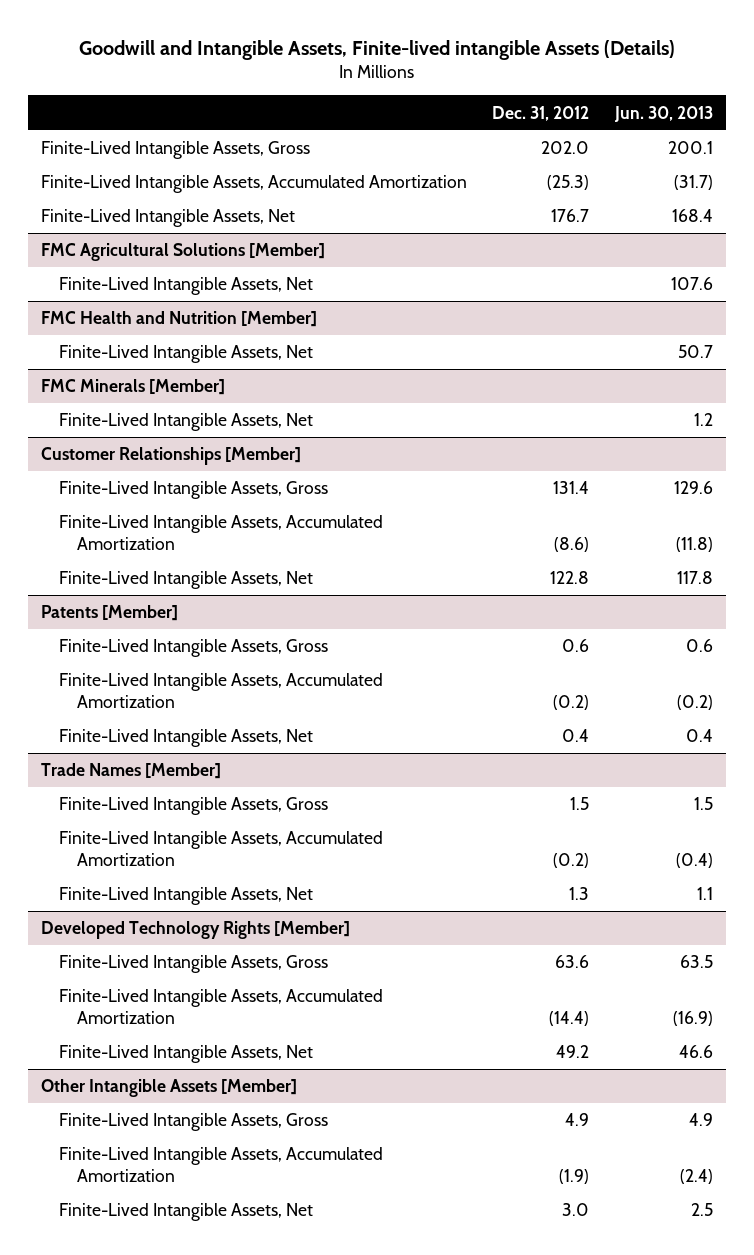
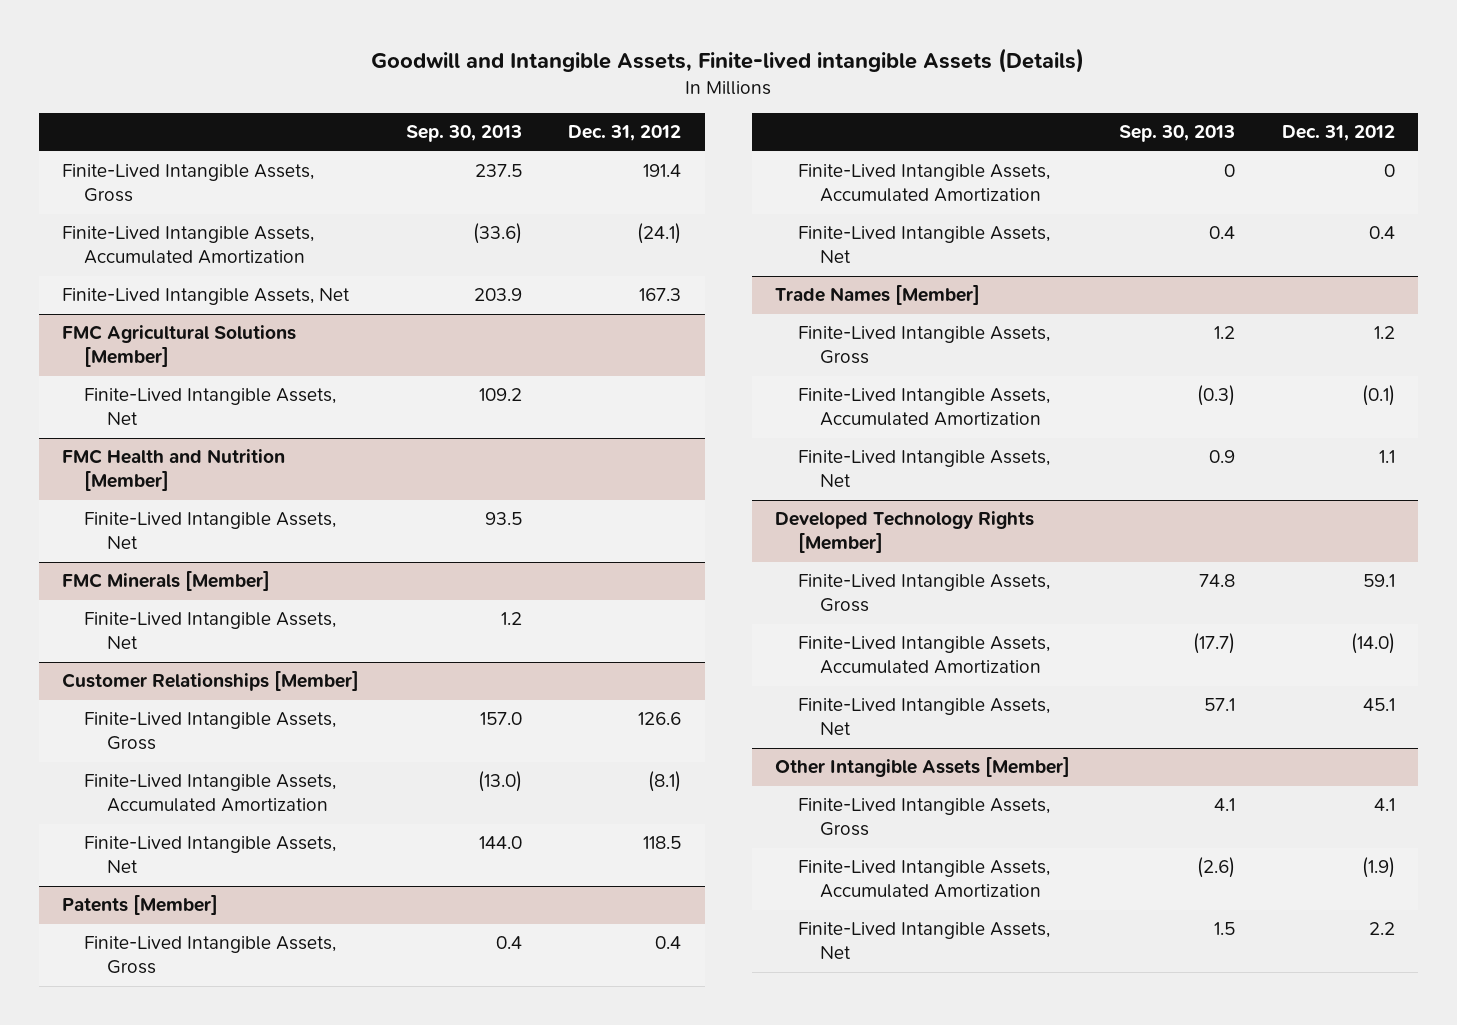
[614,105,714,122] Jun. 30, 2013 -> none
none -> [405,125,522,143] Sep. 30, 2013
[541,141,590,155] 202.0 -> [643,164,682,178] 191.4
[547,175,590,191] (25.3) -> [637,223,682,245] (24.1)
[551,209,590,223] 176.7 -> [639,288,682,302] 167.3
[553,481,590,495] 131.4 -> [638,712,682,726] 126.6
[554,536,590,552] (8.6) -> [648,771,682,793] (8.1)
[550,571,590,585] 122.8 -> [643,836,682,850] 118.5
[562,639,590,653] 0.6 -> [655,936,682,950] 0.4
[553,694,590,710] (0.2) -> [1383,164,1395,178] 0
[570,797,590,811] 1.5 -> [1373,326,1395,340] 1.2
[553,852,590,868] (0.2) -> [1361,385,1395,407] (0.1)
[569,887,590,901] 1.3 -> [1378,450,1395,464] 1.1
[555,955,590,969] 63.6 -> [1362,574,1395,588] 59.1
[549,1010,590,1026] (14.4) -> [1350,633,1395,655] (14.0)
[556,1045,590,1059] 49.2 -> [1362,698,1395,712] 45.1
[565,1113,590,1127] 4.9 -> [1373,798,1395,812] 4.1
[562,1203,590,1217] 3.0 -> [1368,922,1395,936] 2.2

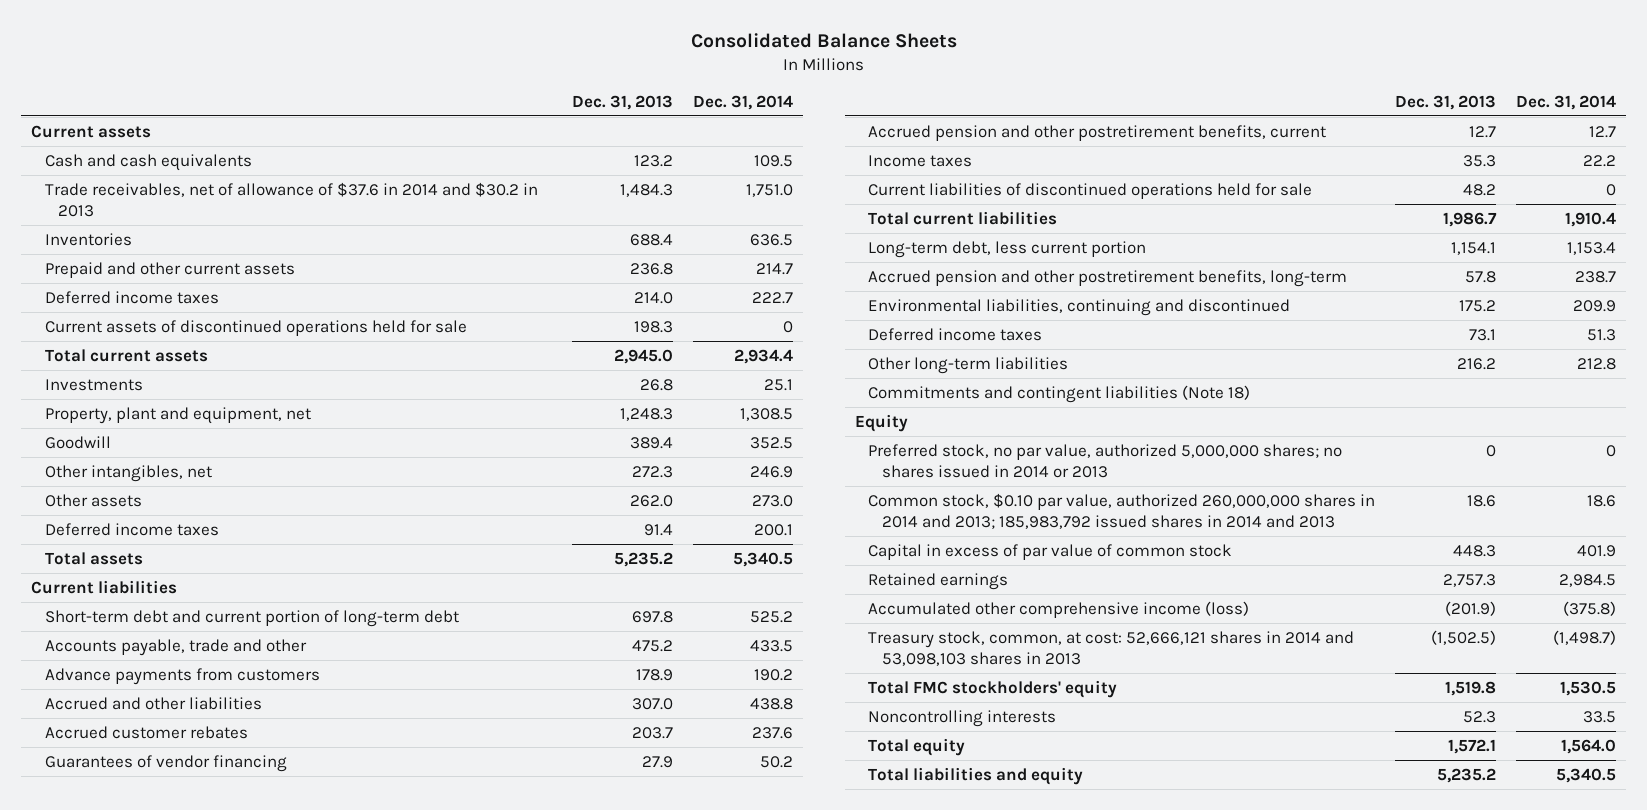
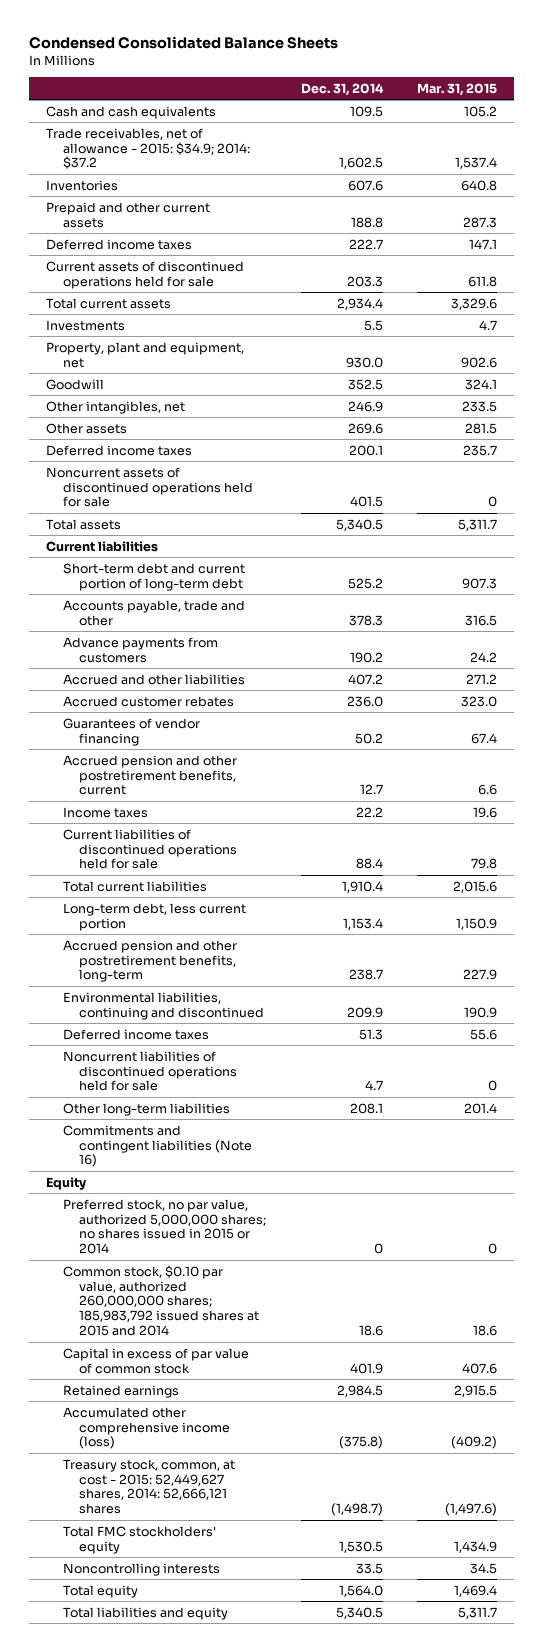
[690,33,957,49] Consolidated Balance Sheets -> [28,35,338,49] Condensed Consolidated Balance Sheets
[571,94,673,110] Dec. 31, 2013 -> none
none -> [416,82,497,96] Mar. 31, 2015
[31,124,152,138] Current assets -> none
[44,181,538,218] Trade receivables, net of allowance of $37.6 in 2014 and $30.2 in 2013 -> [45,127,250,170] Trade receivables, net of allowance - 2015: $34.9; 2014: $37.2
[745,183,793,197] 1,751.0 -> [338,157,383,170] 1,602.5
[749,233,793,246] 636.5 -> [347,179,383,191] 607.6
[755,262,793,275] 214.7 -> [350,216,383,228] 188.8
[782,320,793,333] 0 -> [346,275,383,287] 203.3
[763,378,793,391] 25.1 -> [363,319,383,331] 5.5
[739,407,793,421] 1,308.5 -> [345,356,383,368] 930.0
[751,494,793,507] 273.0 -> [347,422,383,434] 269.6
none -> [45,466,253,508] Noncurrent assets of discontinued operations held for sale
[749,639,793,652] 433.5 -> [348,614,383,626] 378.3
[749,697,793,710] 438.8 -> [347,673,383,685] 407.2
[751,726,793,739] 237.6 -> [346,695,383,707] 236.0
[1606,183,1617,196] 0 -> [355,858,383,870] 88.4
none -> [62,1050,238,1092] Noncurrent liabilities of discontinued operations held for sale
[1577,357,1617,370] 212.8 -> [349,1102,383,1114] 208.1
[868,384,1251,403] Commitments and contingent liabilities (Note 18) -> [62,1124,253,1168] Commitments and contingent liabilities (Note 16)
[868,443,1343,479] Preferred stock, no par value, authorized 5,000,000 shares; no shares issued in 2014 or 2013 -> [62,1198,267,1255] Preferred stock, no par value, authorized 5,000,000 shares; no shares issued in 2015 or 2014
[868,492,1376,530] Common stock, $0.10 par value, authorized 260,000,000 shares in 2014 and 2013; 185,983,792 issued shares in 2014 and 2013 -> [62,1264,260,1336] Common stock, $0.10 par value, authorized 260,000,000 shares; 185,983,792 issued shares at 2015 and 2014
[868,630,1355,667] Treasury stock, common, at cost: 52,666,121 shares in 2014 and 53,098,103 shares in 2013 -> [62,1458,235,1515] Treasury stock, common, at cost - 2015: 52,449,627 shares, 2014: 52,666,121 shares

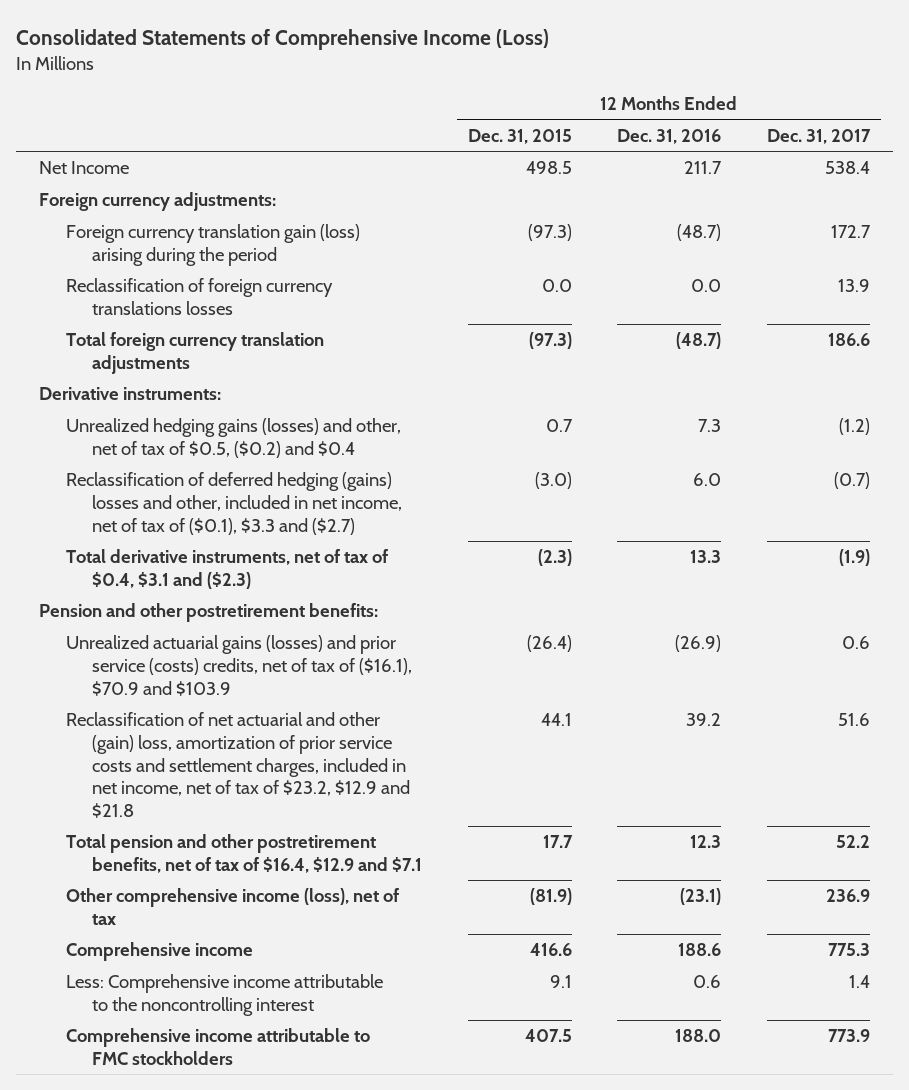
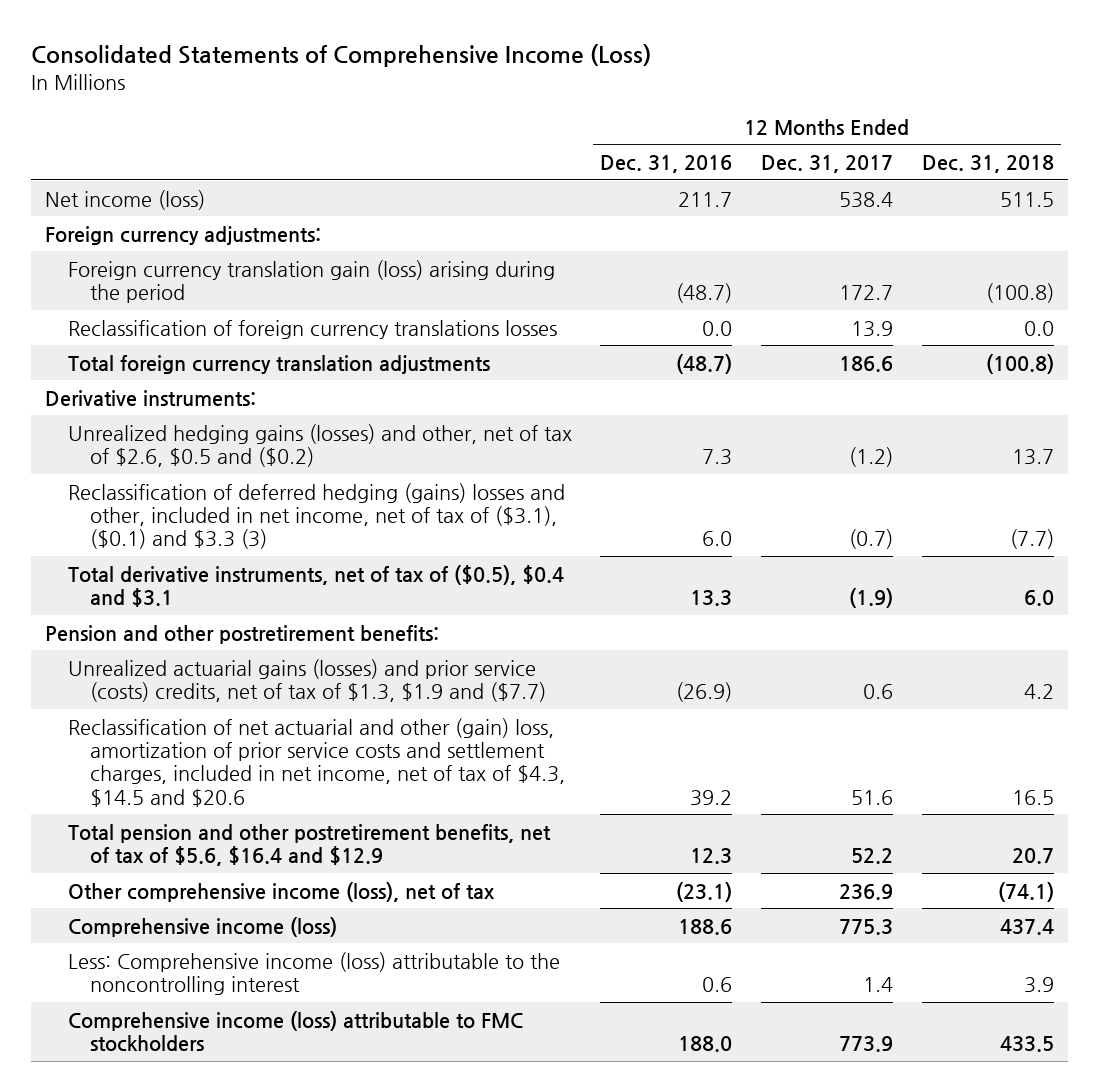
[467,128,572,144] Dec. 31, 2015 -> none
none -> [921,155,1054,174] Dec. 31, 2018
[38,161,129,175] Net Income -> [45,189,206,210] Net income (loss)
[65,418,401,458] Unrealized hedging gains (losses) and other, net of tax of $0.5, ($0.2) and $0.4 -> [67,423,572,468] Unrealized hedging gains (losses) and other, net of tax of $2.6, $0.5 and ($0.2)
[65,472,403,535] Reclassification of deferred hedging (gains) losses and other, included in net income, net of tax of ($0.1), $3.3 and ($2.7) -> [67,482,565,550] Reclassification of deferred hedging (gains) losses and other, included in net income, net of tax of ($3.1), ($0.1) and $3.3 (3)
[65,549,388,589] Total derivative instruments, net of tax of $0.4, $3.1 and ($2.3) -> [67,564,564,608] Total derivative instruments, net of tax of ($0.5), $0.4 and $3.1
[65,635,413,696] Unrealized actuarial gains (losses) and prior service (costs) credits, net of tax of ($16.1), $70.9 and $103.9 -> [67,658,547,703] Unrealized actuarial gains (losses) and prior service (costs) credits, net of tax of $1.3, $1.9 and ($7.7)
[65,712,411,818] Reclassification of net actuarial and other (gain) loss, amortization of prior service costs and settlement charges, included in net income, net of tax of $23.2, $12.9 and $21.8 -> [67,717,566,807] Reclassification of net actuarial and other (gain) loss, amortization of prior service costs and settlement charges, included in net income, net of tax of $4.3, $14.5 and $20.6
[65,834,423,873] Total pension and other postretirement benefits, net of tax of $16.4, $12.9 and $7.1 -> [67,823,551,867] Total pension and other postretirement benefits, net of tax of $5.6, $16.4 and $12.9
[65,942,253,962] Comprehensive income -> [67,916,337,937] Comprehensive income (loss)
[65,974,383,1016] Less: Comprehensive income attributable to the noncontrolling interest -> [67,951,560,996] Less: Comprehensive income (loss) attributable to the noncontrolling interest
[65,1028,370,1065] Comprehensive income attributable to FMC stockholders -> [67,1010,523,1053] Comprehensive income (loss) attributable to FMC stockholders

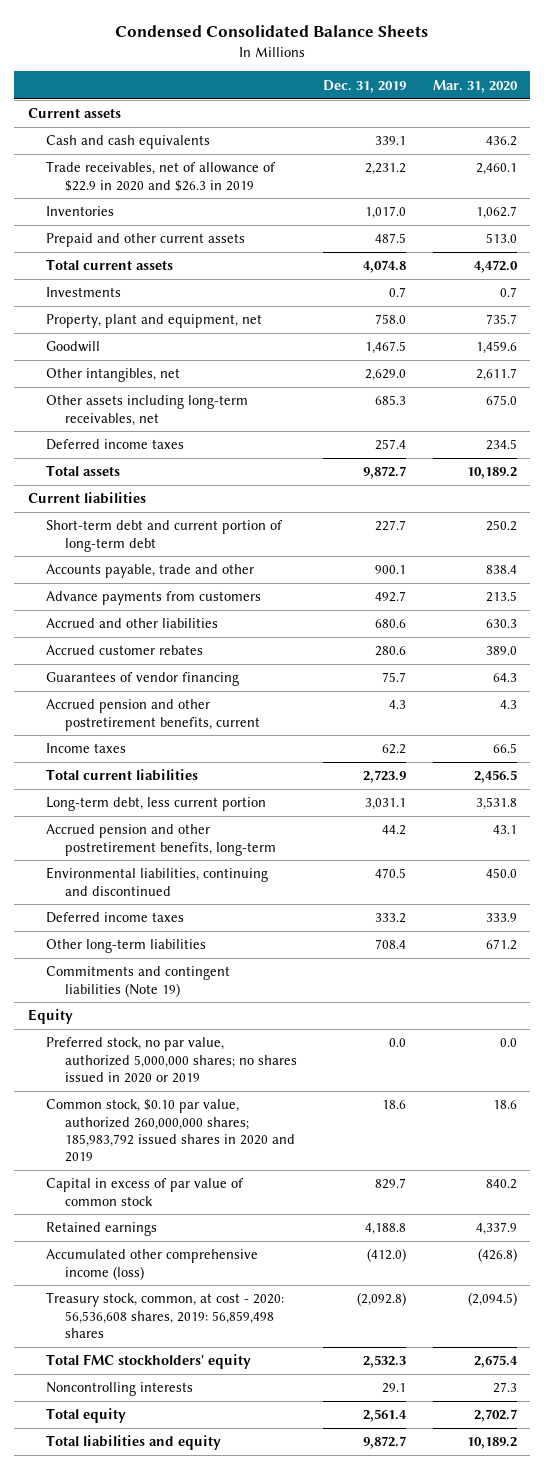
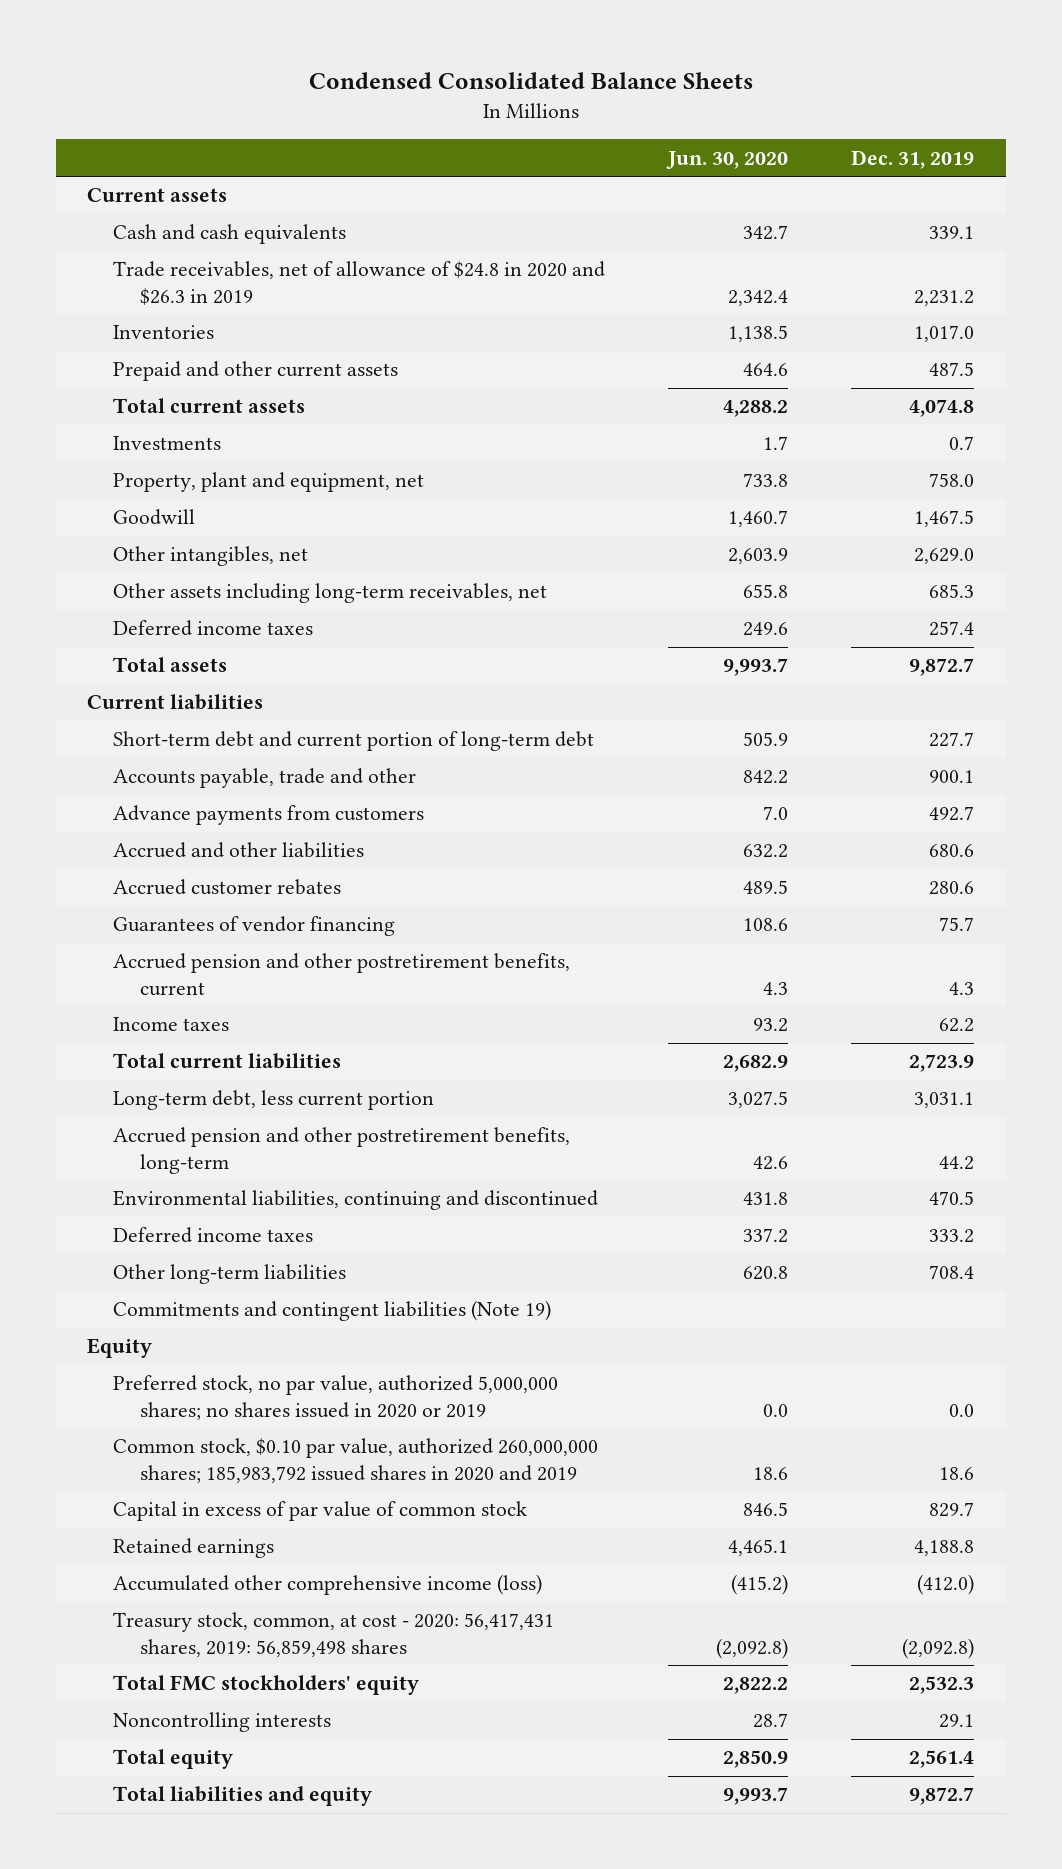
[432,79,518,93] Mar. 31, 2020 -> none
none -> [666,150,789,169] Jun. 30, 2020
[46,161,277,192] Trade receivables, net of allowance of $22.9 in 2020 and $26.3 in 2019 -> [113,261,606,305] Trade receivables, net of allowance of $24.8 in 2020 and $26.3 in 2019
[46,1292,285,1338] Treasury stock, common, at cost - 2020: 56,536,608 shares, 2019: 56,859,498 shares -> [113,1612,555,1657] Treasury stock, common, at cost - 2020: 56,417,431 shares, 2019: 56,859,498 shares

